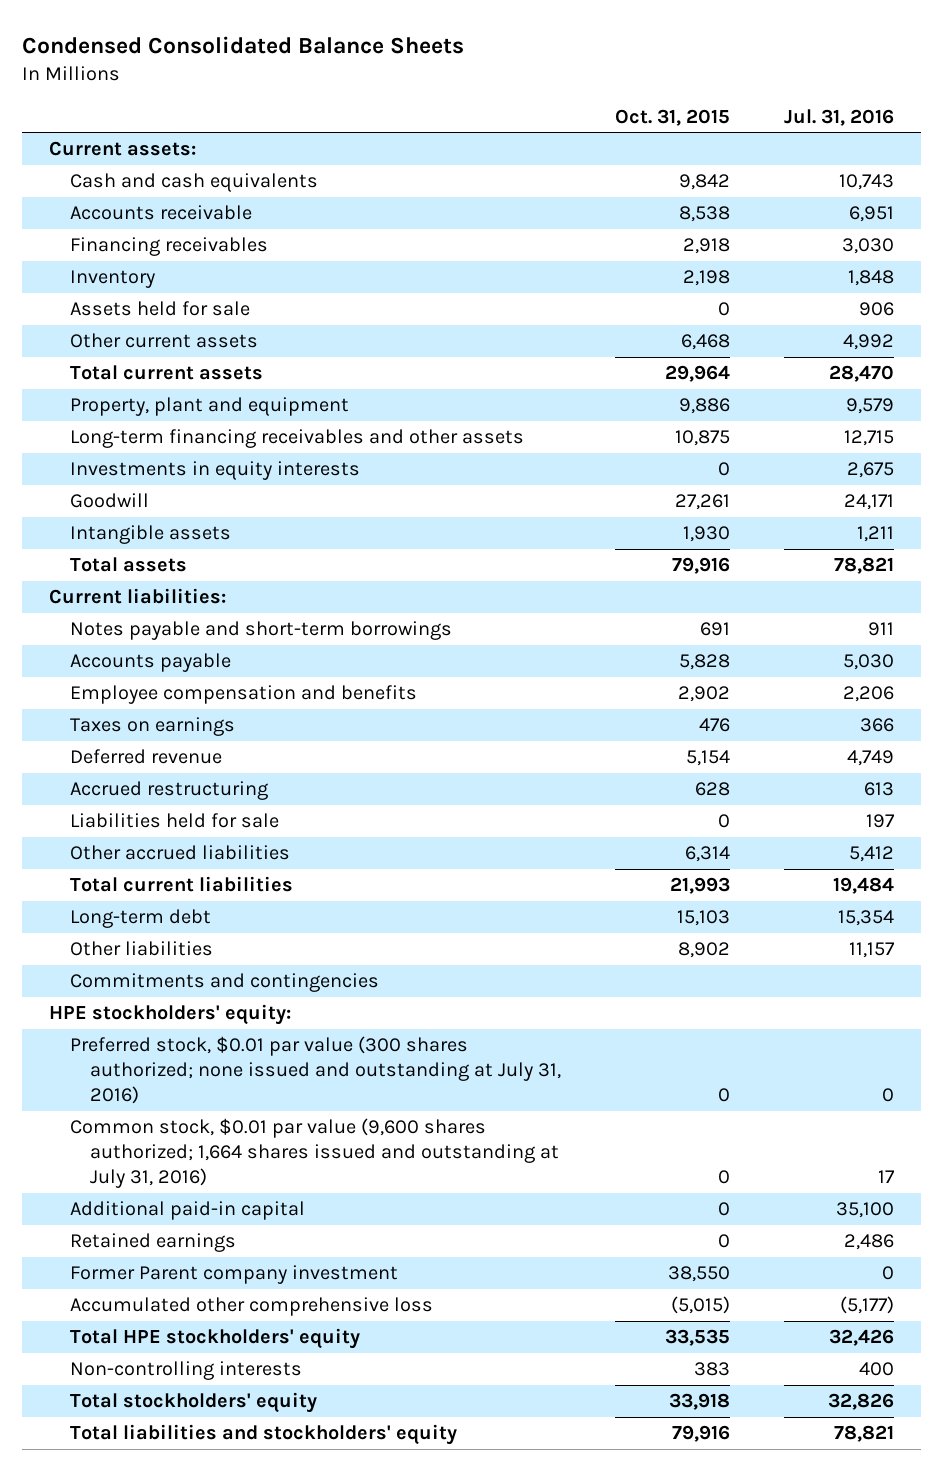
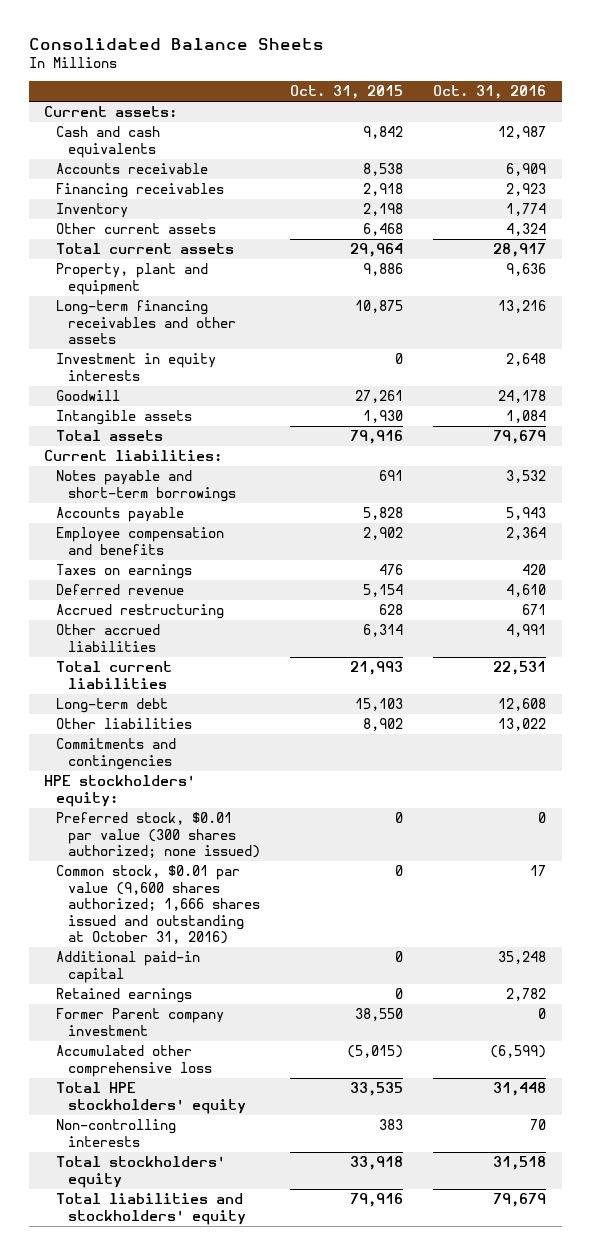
[22,36,465,55] Condensed Consolidated Balance Sheets -> [29,37,325,50] Consolidated Balance Sheets
[783,108,894,126] Jul. 31, 2016 -> none
none -> [433,85,547,100] Oct. 31, 2016
[69,301,250,317] Assets held for sale -> none
[69,461,360,481] Investments in equity interests -> [55,353,216,381] Investment in equity interests
[69,813,279,829] Liabilities held for sale -> none
[69,1036,562,1105] Preferred stock, $0.01 par value (300 shares authorized; none issued and outstanding at July 31, 2016) -> [55,812,260,859] Preferred stock, $0.01 par value (300 shares authorized; none issued)
[69,1118,560,1189] Common stock, $0.01 par value (9,600 shares authorized; 1,664 shares issued and outstanding at July 31, 2016) -> [55,865,260,945] Common stock, $0.01 par value (9,600 shares authorized; 1,666 shares issued and outstanding at October 31, 2016)

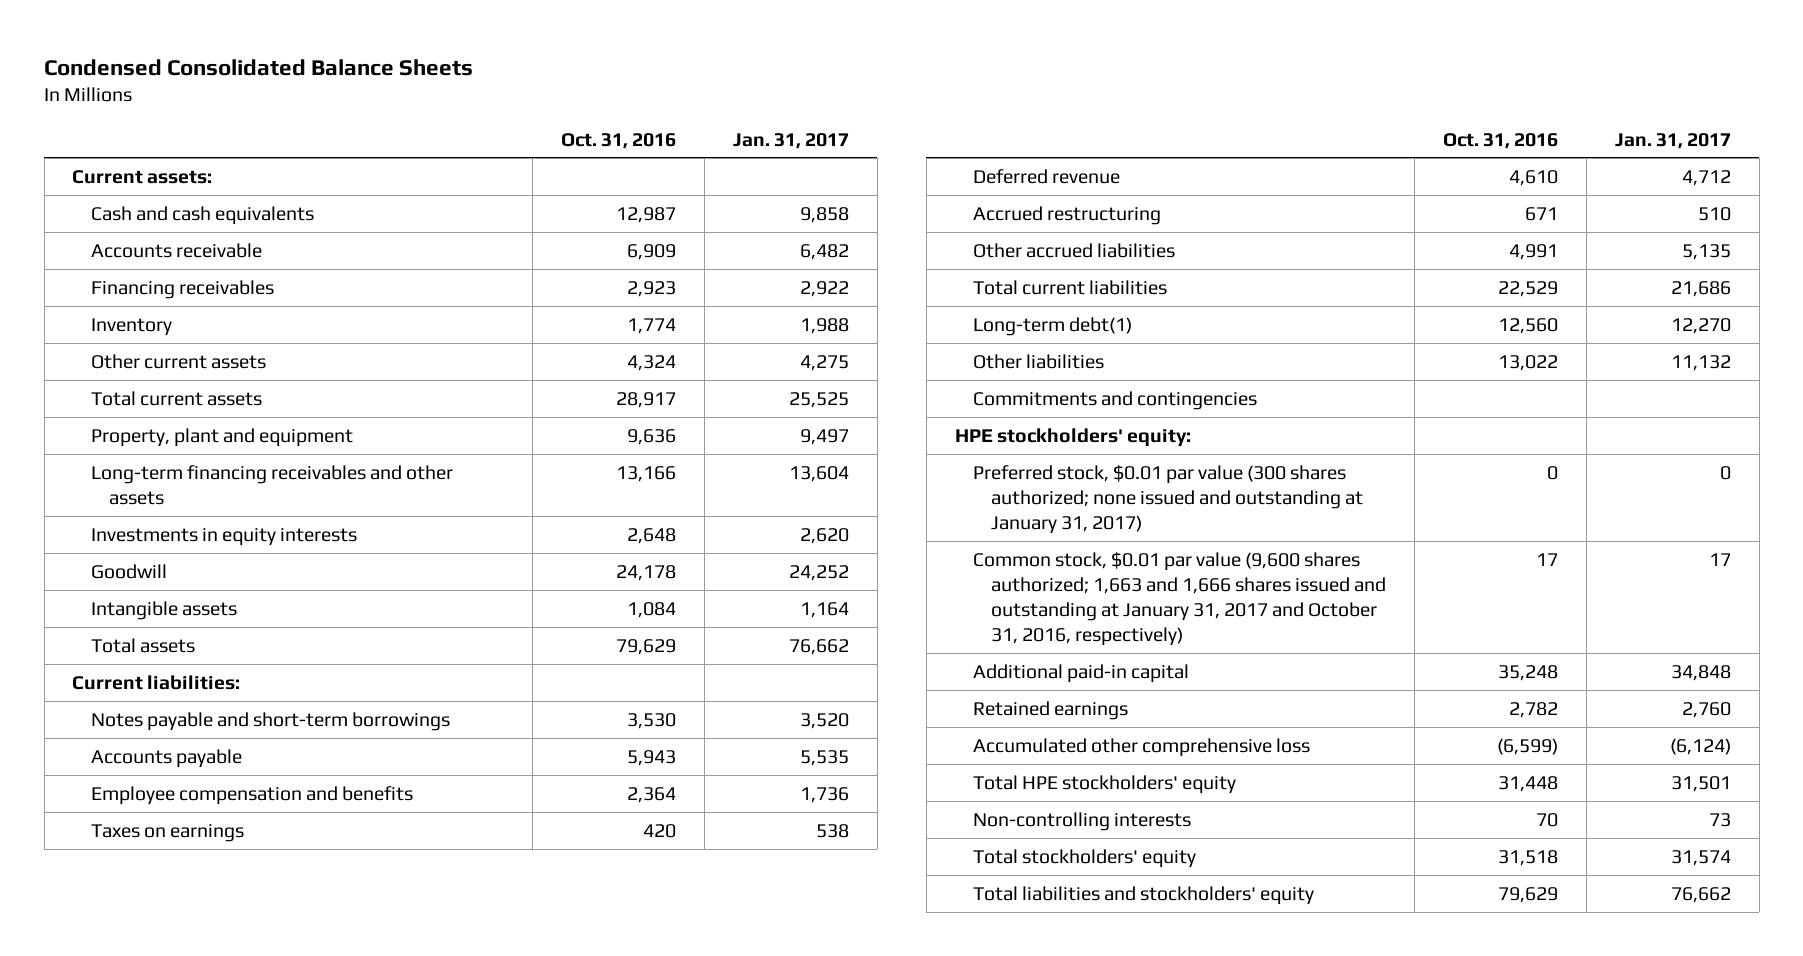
[29,37,325,50] Consolidated Balance Sheets -> [44,58,474,76] Condensed Consolidated Balance Sheets
[289,85,403,100] Oct. 31, 2015 -> none
none -> [732,132,849,149] Jan. 31, 2017
[498,300,547,314] 13,216 -> [615,465,676,482] 13,166
[55,353,216,381] Investment in equity interests -> [90,527,357,546] Investments in equity interests
[493,430,547,445] 79,679 -> [615,638,676,655] 79,629
[506,470,547,484] 3,532 -> [626,712,676,729] 3,530
[493,661,547,676] 22,531 -> [1498,280,1559,297] 22,529
[55,698,168,714] Long-term debt -> [973,316,1133,336] Long-term debt(1)
[498,698,547,712] 12,608 -> [1498,317,1559,334] 12,560
[55,812,260,859] Preferred stock, $0.01 par value (300 shares authorized; none issued) -> [973,464,1364,535] Preferred stock, $0.01 par value (300 shares authorized; none issued and outstanding at January 31, 2017)
[55,865,260,945] Common stock, $0.01 par value (9,600 shares authorized; 1,666 shares issued and outstanding at October 31, 2016) -> [973,551,1387,647] Common stock, $0.01 par value (9,600 shares authorized; 1,663 and 1,666 shares issued and outstanding at January 31, 2017 and October 31, 2016, respectively)
[55,1008,224,1036] Former Parent company investment -> none
[493,1193,547,1208] 79,679 -> [1498,886,1559,903] 79,629

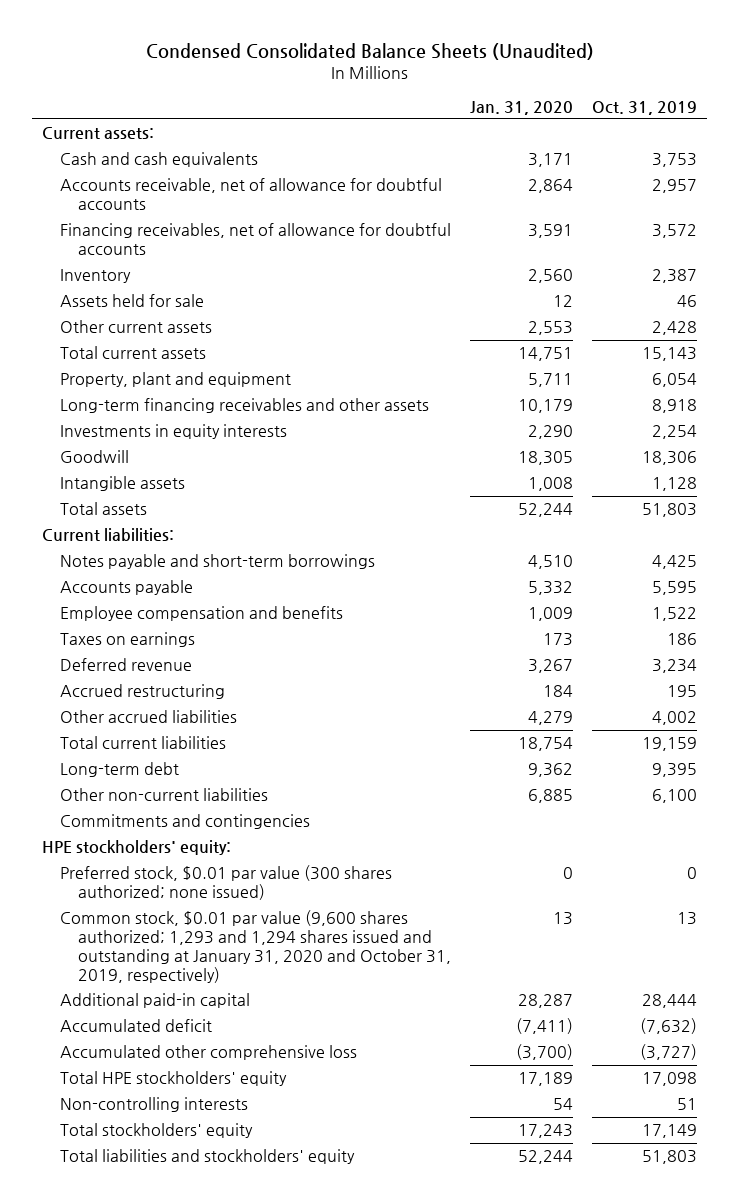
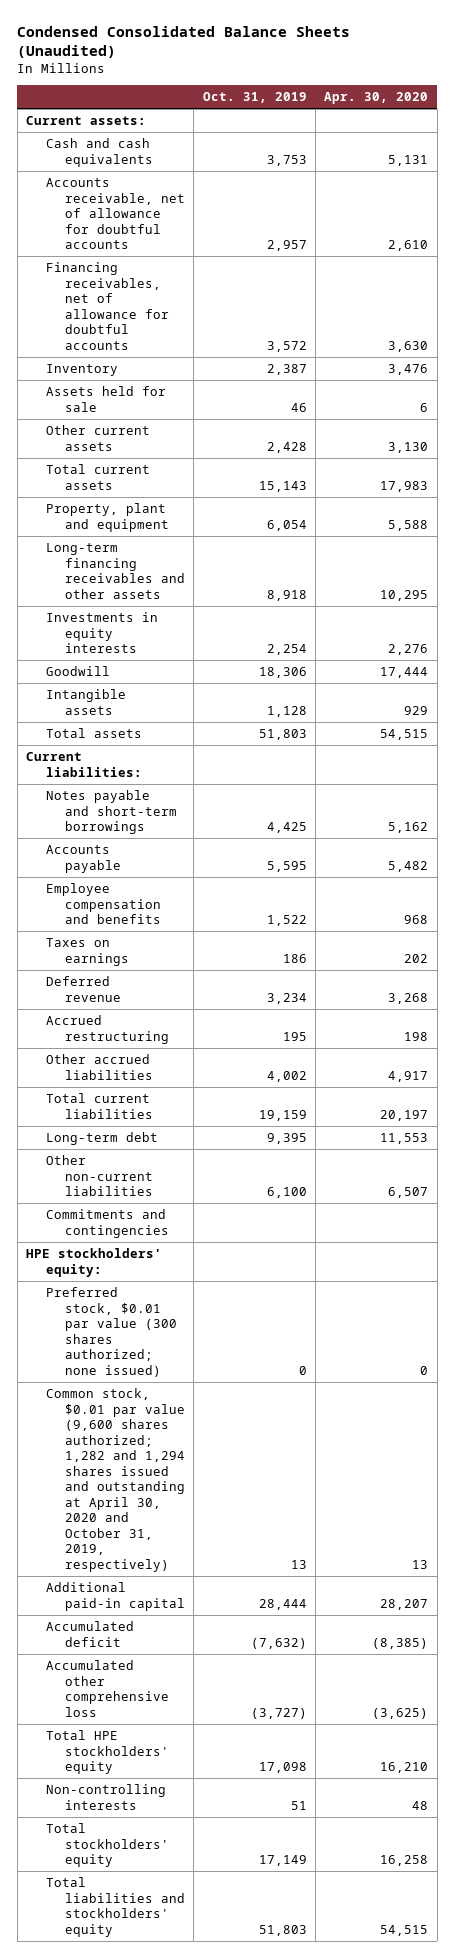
[470,100,574,115] Jan. 31, 2020 -> none
none -> [324,92,429,105] Apr. 30, 2020
[60,910,452,984] Common stock, $0.01 par value (9,600 shares authorized; 1,293 and 1,294 shares issued and outstanding at January 31, 2020 and October 31, 2019, respectively) -> [45,1388,185,1572] Common stock, $0.01 par value (9,600 shares authorized; 1,282 and 1,294 shares issued and outstanding at April 30, 2020 and October 31, 2019, respectively)

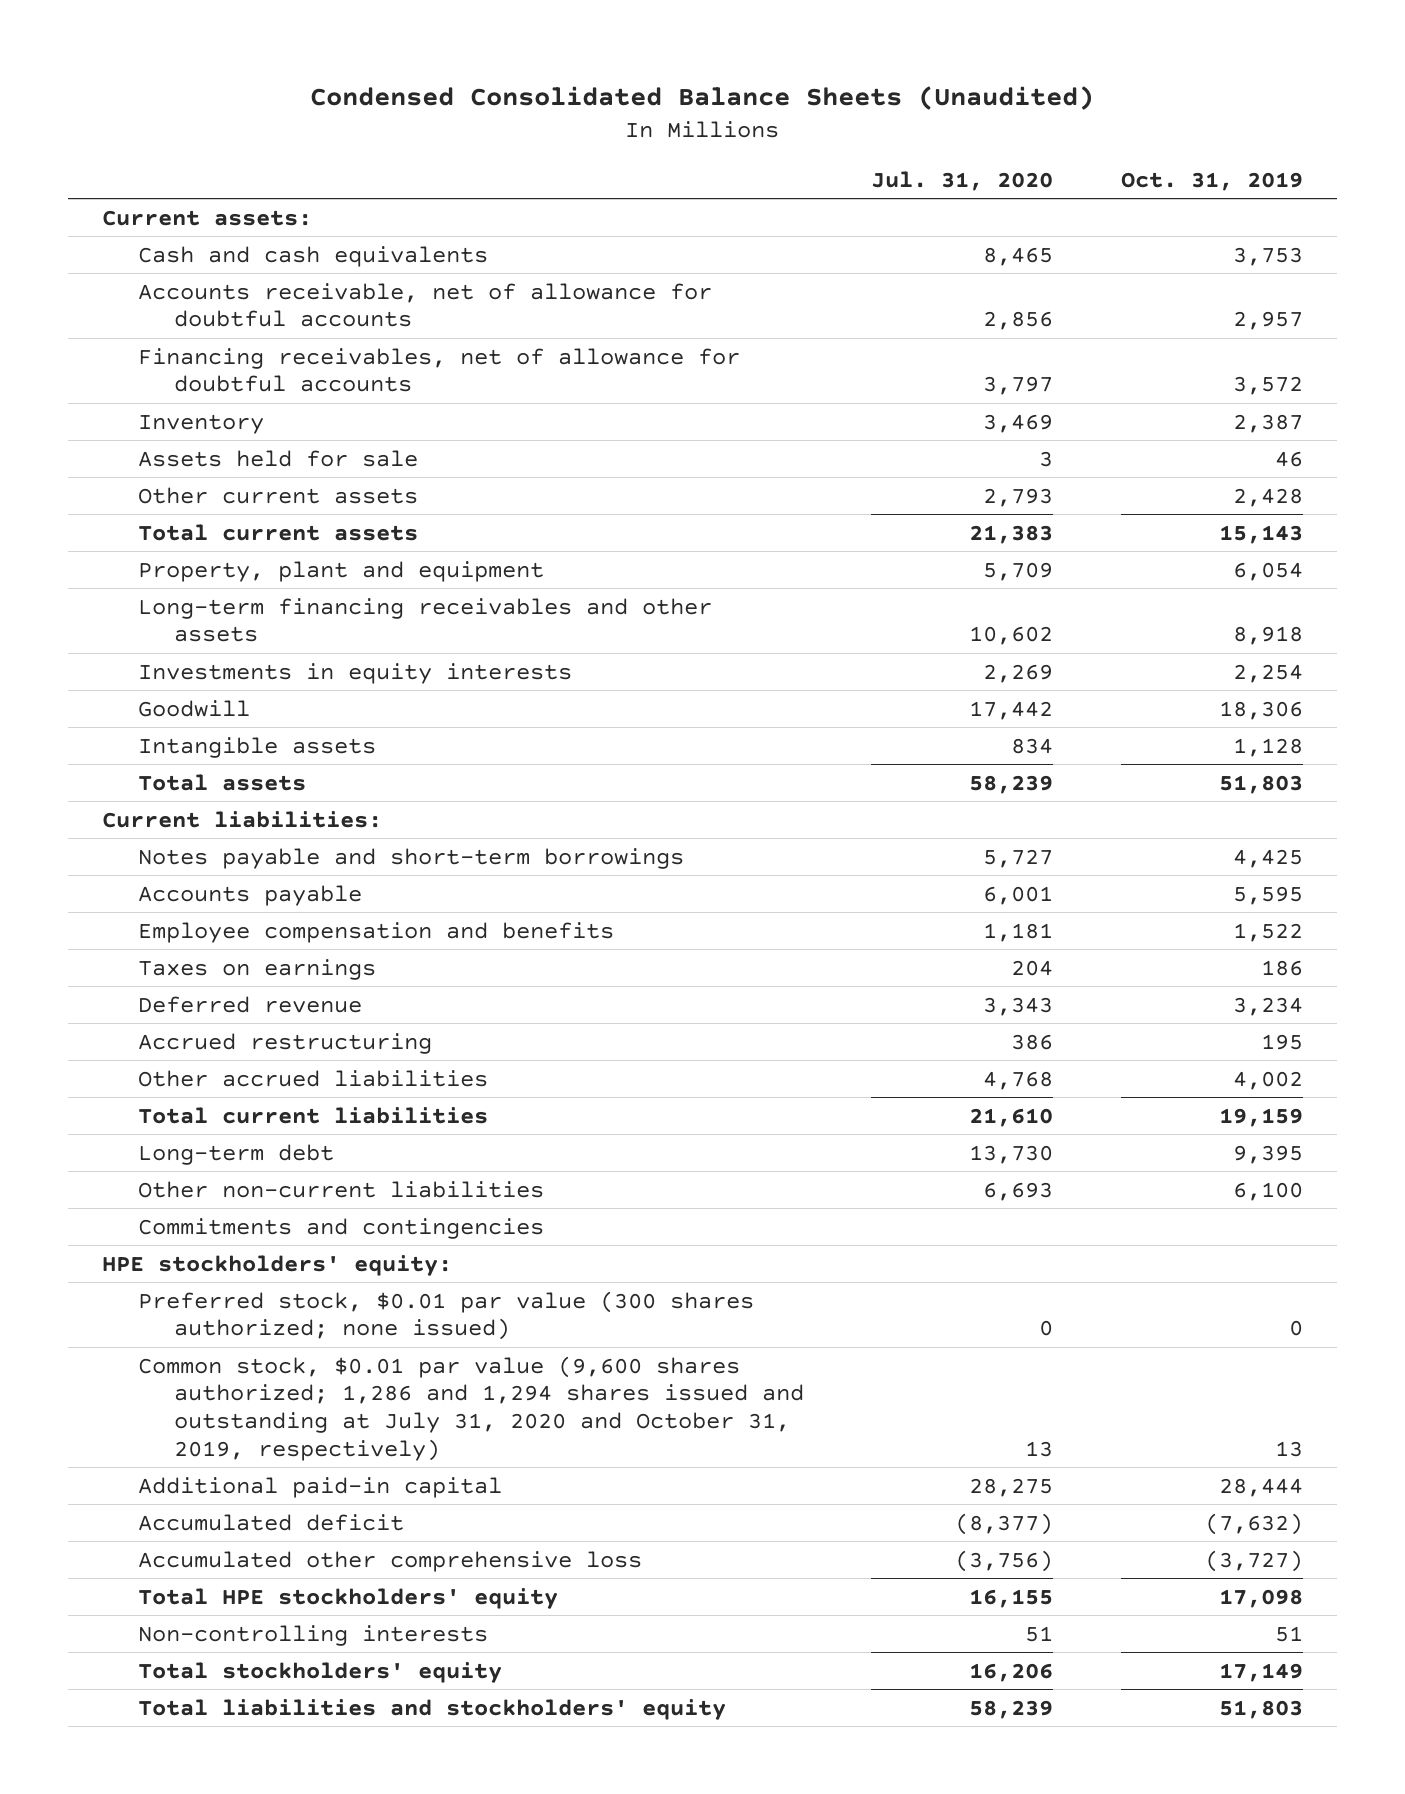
[324,92,429,105] Apr. 30, 2020 -> none
none -> [871,170,1054,191] Jul. 31, 2020
[45,1388,185,1572] Common stock, $0.01 par value (9,600 shares authorized; 1,282 and 1,294 shares issued and outstanding at April 30, 2020 and October 31, 2019, respectively) -> [137,1355,804,1461] Common stock, $0.01 par value (9,600 shares authorized; 1,286 and 1,294 shares issued and outstanding at July 31, 2020 and October 31, 2019, respectively)

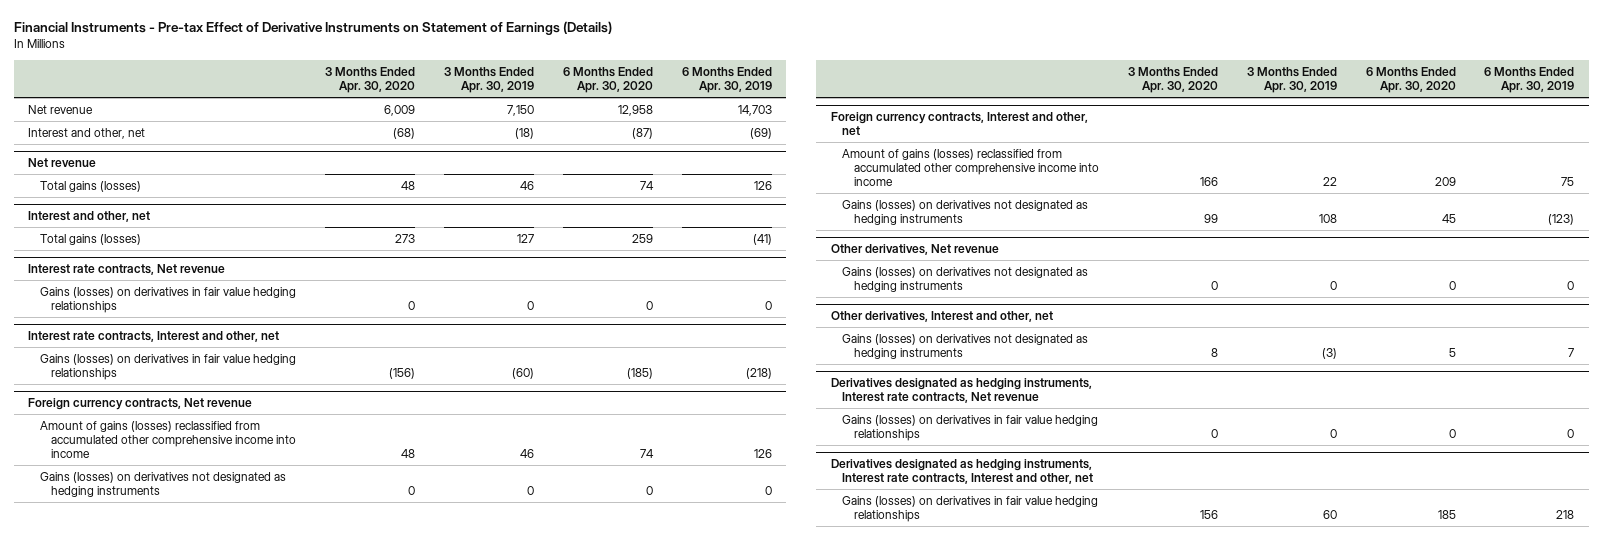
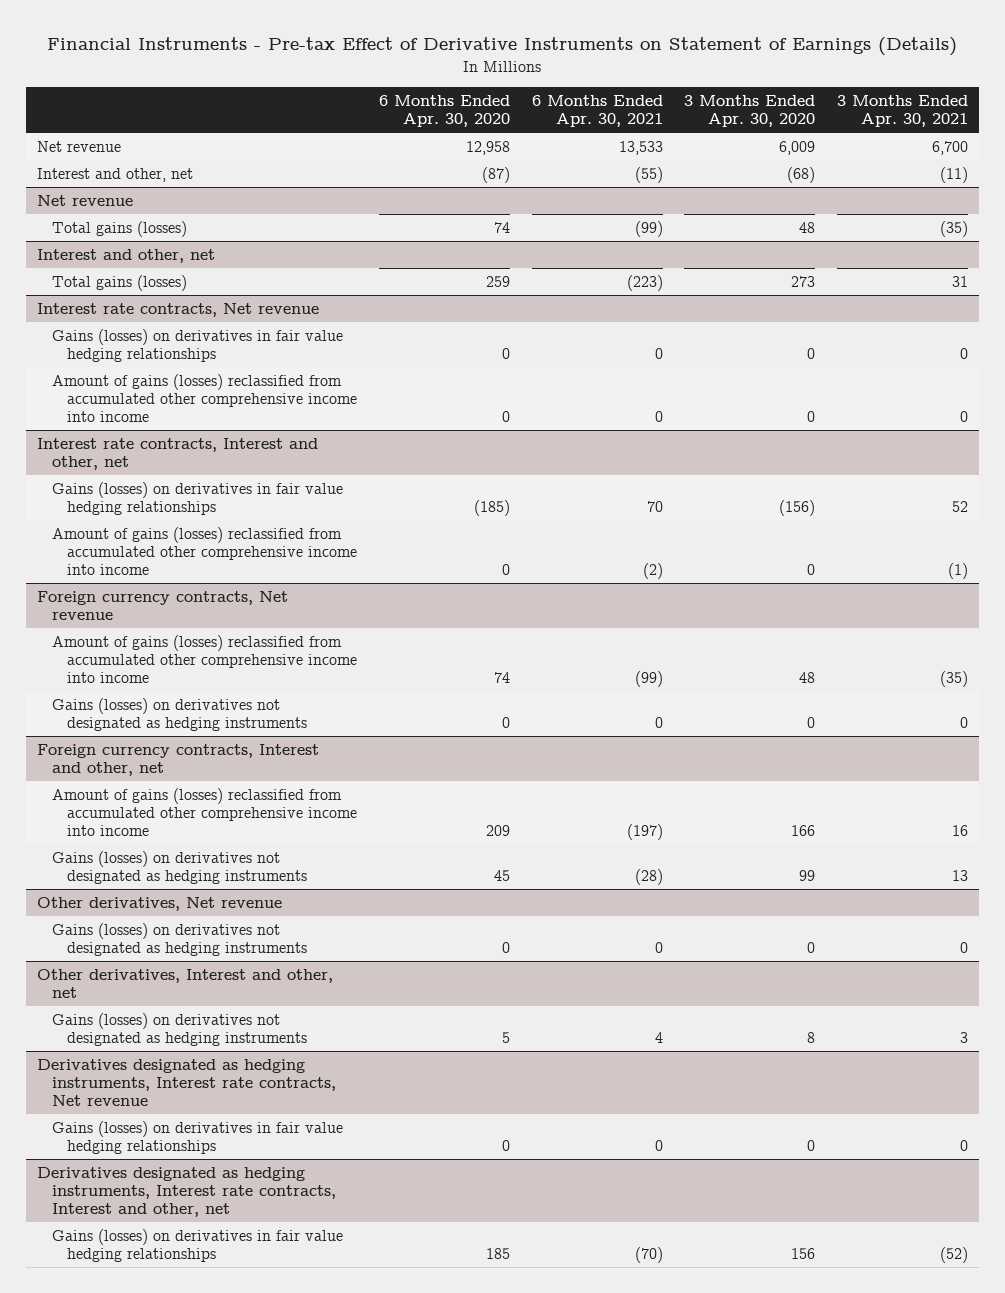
[444,67,535,94] 3 Months Ended Apr. 30, 2019 -> none
[681,67,772,94] 6 Months Ended Apr. 30, 2019 -> none
none -> [531,95,663,128] 6 Months Ended Apr. 30, 2021
none -> [836,95,968,128] 3 Months Ended Apr. 30, 2021
none -> [52,373,358,423] Amount of gains (losses) reclassified from accumulated other comprehensive income into income
none -> [52,526,358,576] Amount of gains (losses) reclassified from accumulated other comprehensive income into income

